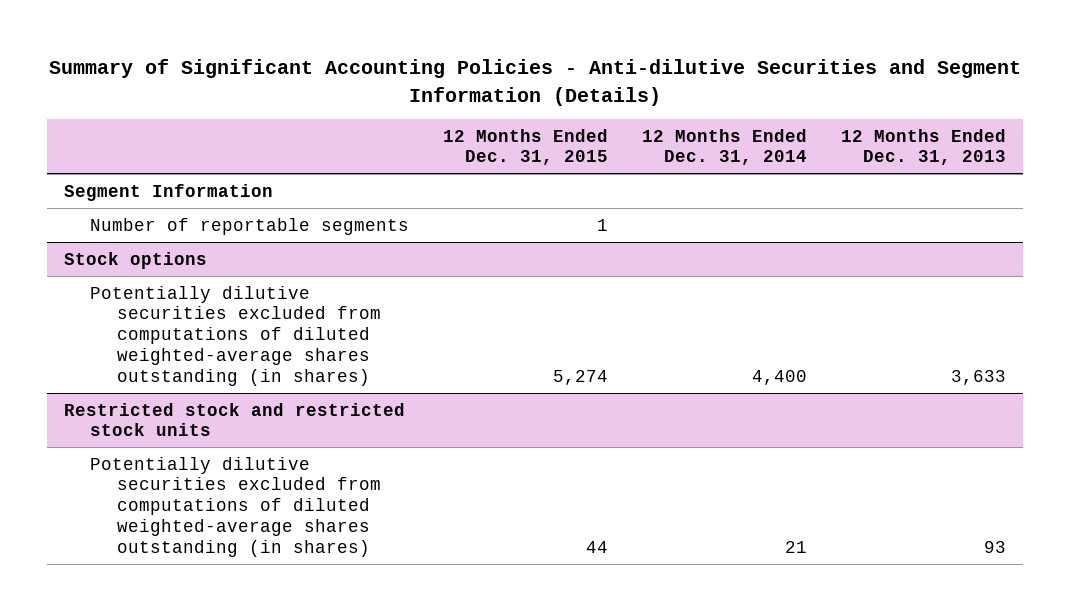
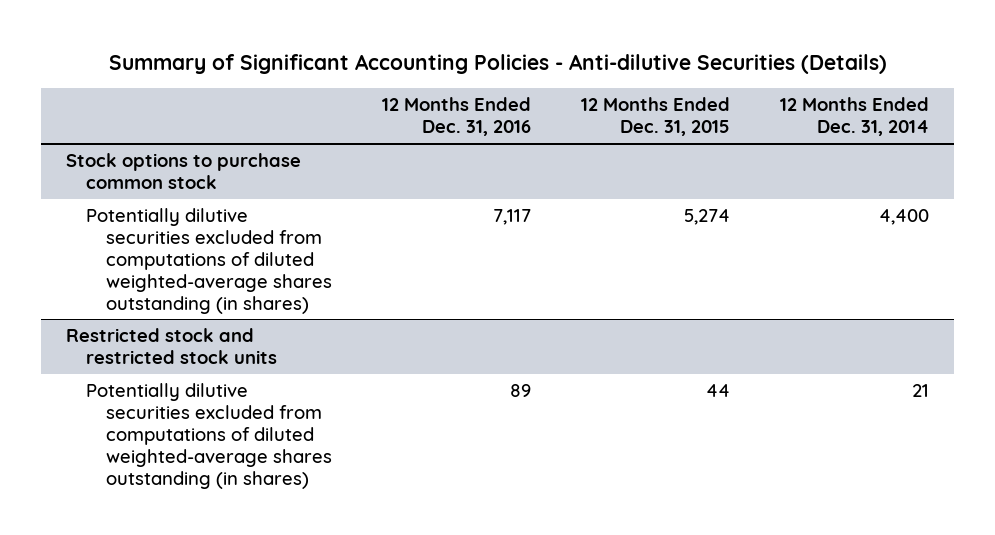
[49,59,1022,106] Summary of Significant Accounting Policies - Anti-dilutive Securities and Segment Information (Details) -> [108,53,887,74] Summary of Significant Accounting Policies - Anti-dilutive Securities (Details)
[840,128,1006,166] 12 Months Ended Dec. 31, 2013 -> none
none -> [382,97,532,137] 12 Months Ended Dec. 31, 2016
[64,183,274,201] Segment Information -> none
[90,217,410,235] Number of reportable segments -> none
[64,251,208,269] Stock options -> [66,153,302,189] Stock options to purchase common stock

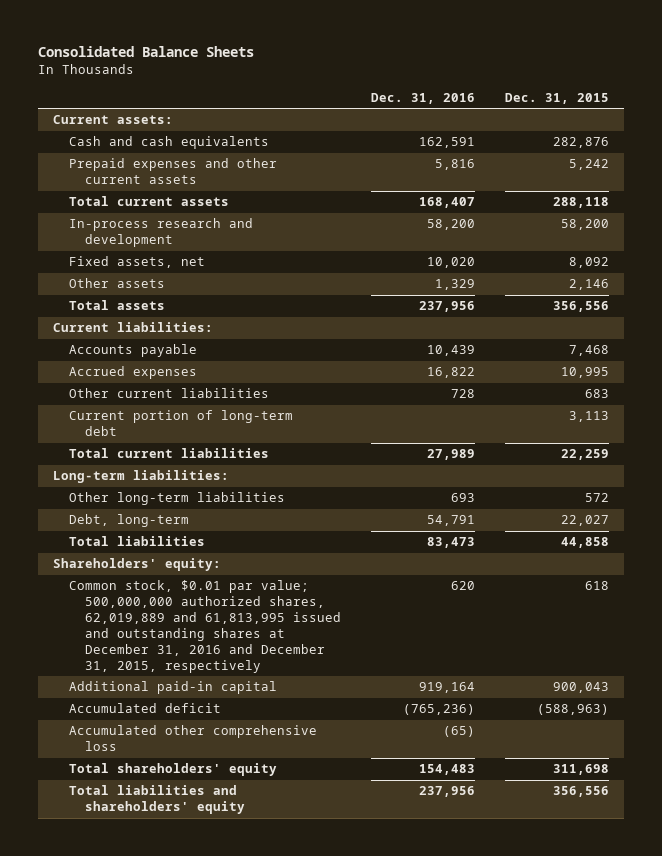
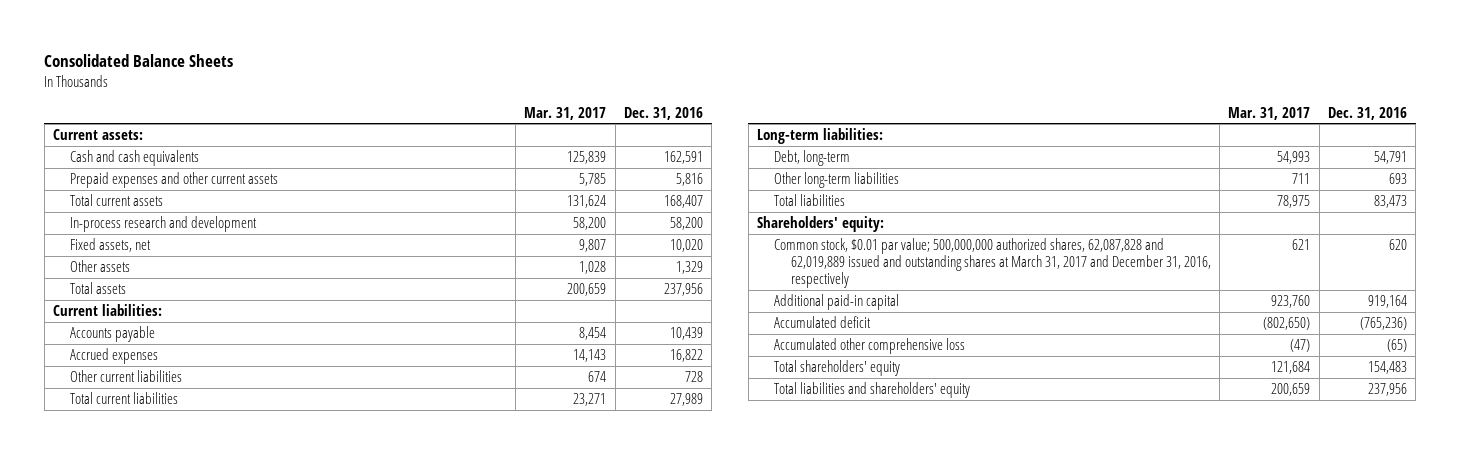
[505,92,610,104] Dec. 31, 2015 -> none
none -> [524,106,607,120] Mar. 31, 2017
[69,410,294,437] Current portion of long-term debt -> none
[69,492,286,506] Other long-term liabilities -> [773,171,899,188] Other long-term liabilities
[69,580,342,673] Common stock, $0.01 par value; 500,000,000 authorized shares, 62,019,889 and 61,813,995 issued and outstanding shares at December 31, 2016 and December 31, 2015, respectively -> [773,237,1211,289] Common stock, $0.01 par value; 500,000,000 authorized shares, 62,087,828 and 62,019,889 issued and outstanding shares at March 31, 2017 and December 31, 2016, respectively

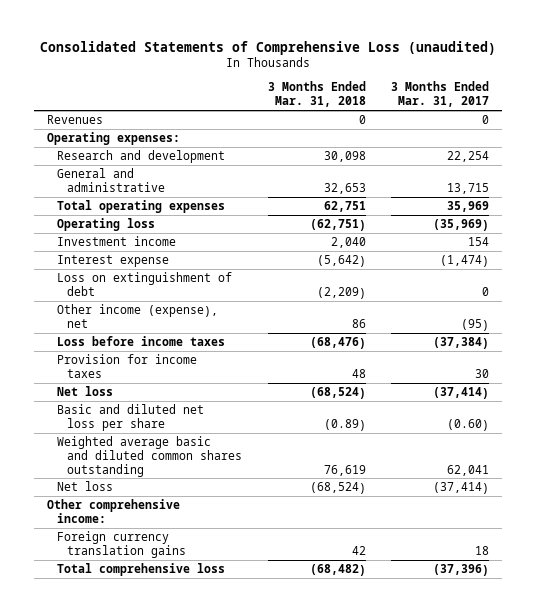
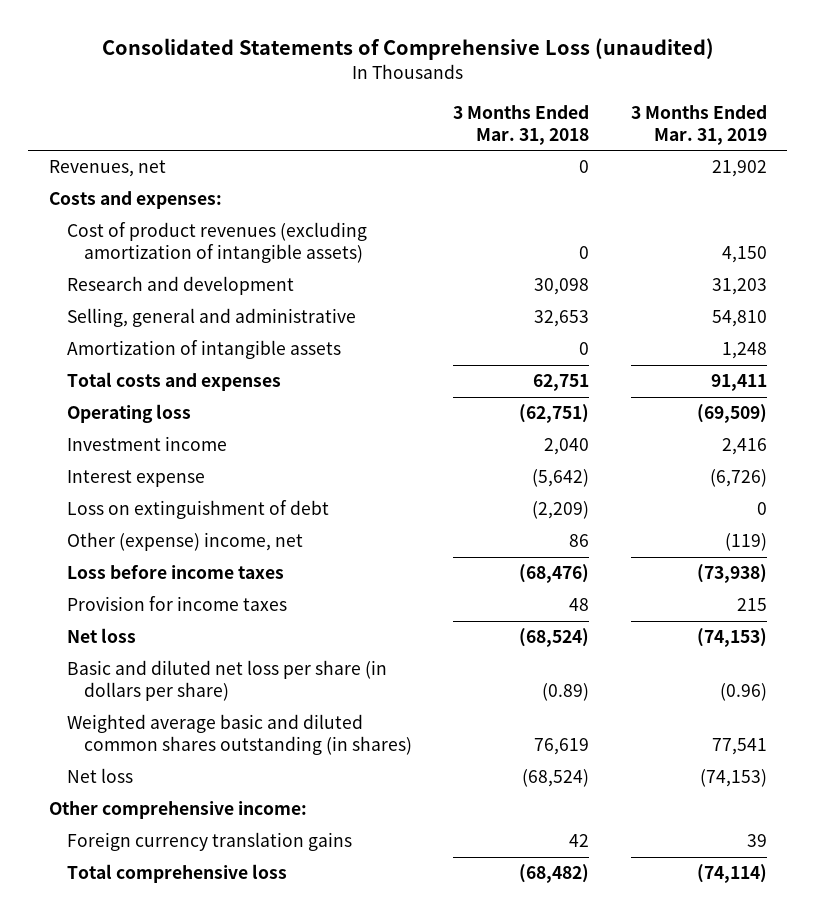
[391,81,490,108] 3 Months Ended Mar. 31, 2017 -> none
none -> [630,104,767,145] 3 Months Ended Mar. 31, 2019
[46,114,103,124] Revenues -> [49,160,167,178] Revenues, net
[46,131,180,145] Operating expenses: -> [49,191,223,210] Costs and expenses:
none -> [66,222,367,264] Cost of product revenues (excluding amortization of intangible assets)
[56,167,166,192] General and administrative -> [66,308,356,328] Selling, general and administrative
none -> [66,340,341,360] Amortization of intangible assets
[56,199,225,213] Total operating expenses -> [66,372,281,392] Total costs and expenses
[56,303,218,328] Other income (expense), net -> [66,532,303,552] Other (expense) income, net
[56,403,204,431] Basic and diluted net loss per share -> [66,660,387,702] Basic and diluted net loss per share (in dollars per share)
[56,435,243,477] Weighted average basic and diluted common shares outstanding -> [66,714,412,756] Weighted average basic and diluted common shares outstanding (in shares)

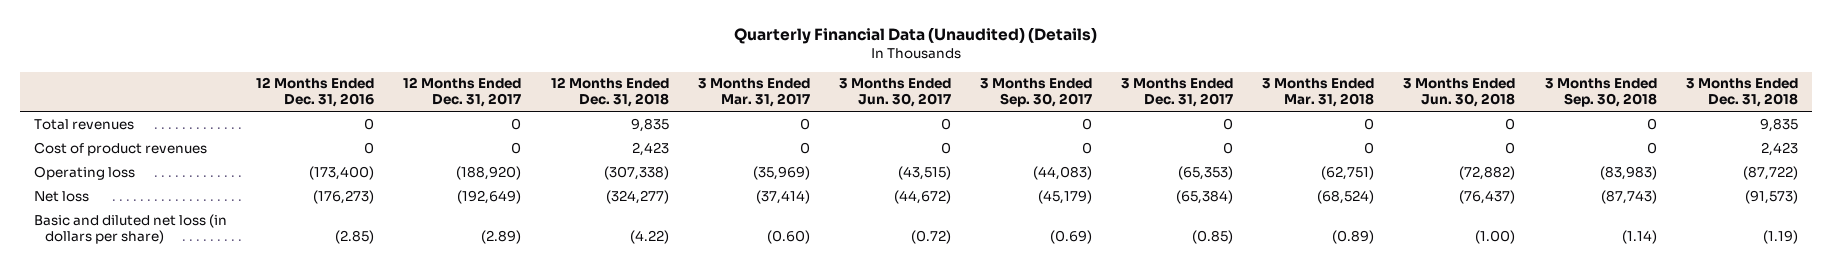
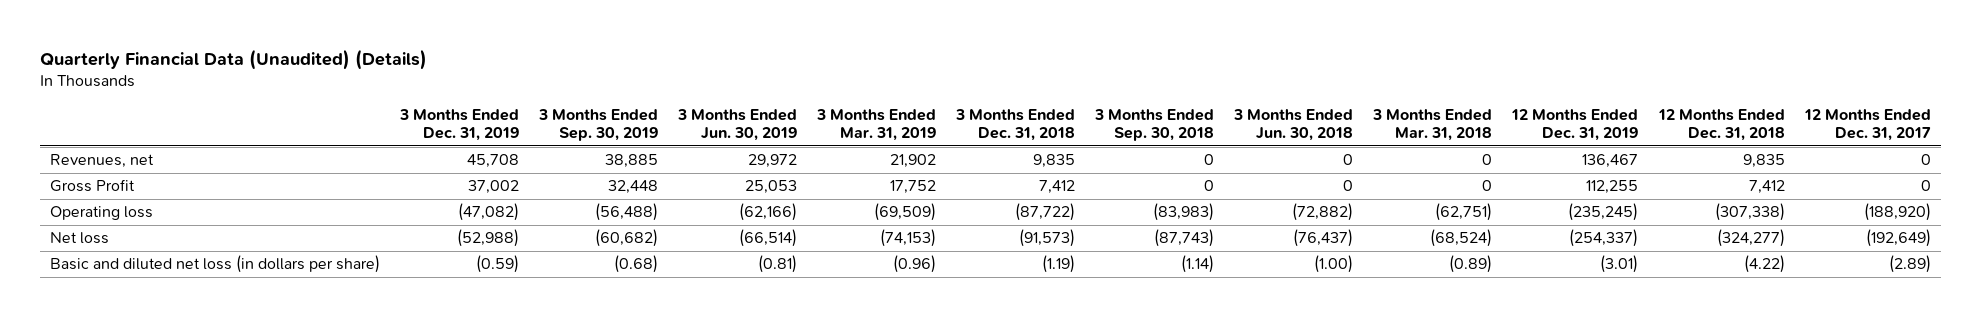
[256,77,375,108] 12 Months Ended Dec. 31, 2016 -> none
[697,78,810,108] 3 Months Ended Mar. 31, 2017 -> none
[838,78,951,108] 3 Months Ended Jun. 30, 2017 -> none
[979,78,1092,108] 3 Months Ended Sep. 30, 2017 -> none
[1121,78,1234,108] 3 Months Ended Dec. 31, 2017 -> none
none -> [399,109,520,142] 3 Months Ended Dec. 31, 2019
none -> [538,109,659,142] 3 Months Ended Sep. 30, 2019
none -> [677,109,798,142] 3 Months Ended Jun. 30, 2019
none -> [816,109,937,142] 3 Months Ended Mar. 31, 2019
none -> [1511,109,1639,142] 12 Months Ended Dec. 31, 2019
[34,141,208,156] Cost of product revenues -> none
[34,118,135,130] Total revenues -> [50,154,155,169] Revenues, net
none -> [50,179,136,193] Gross Profit

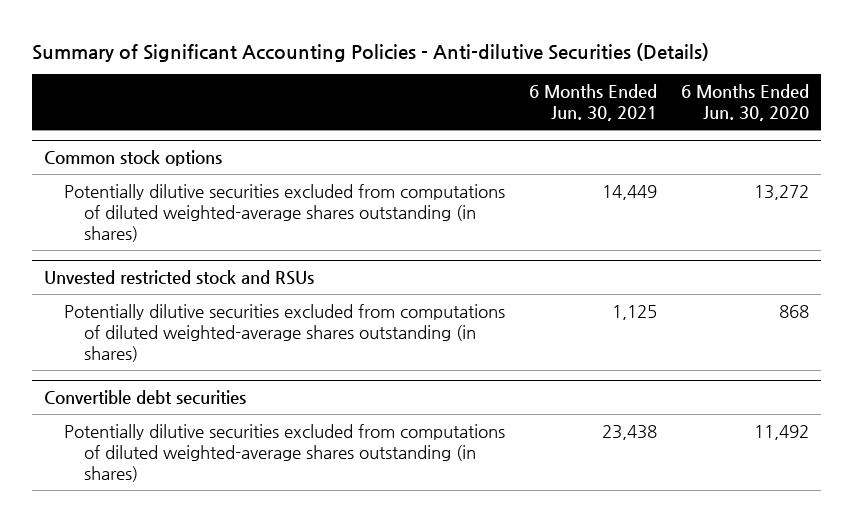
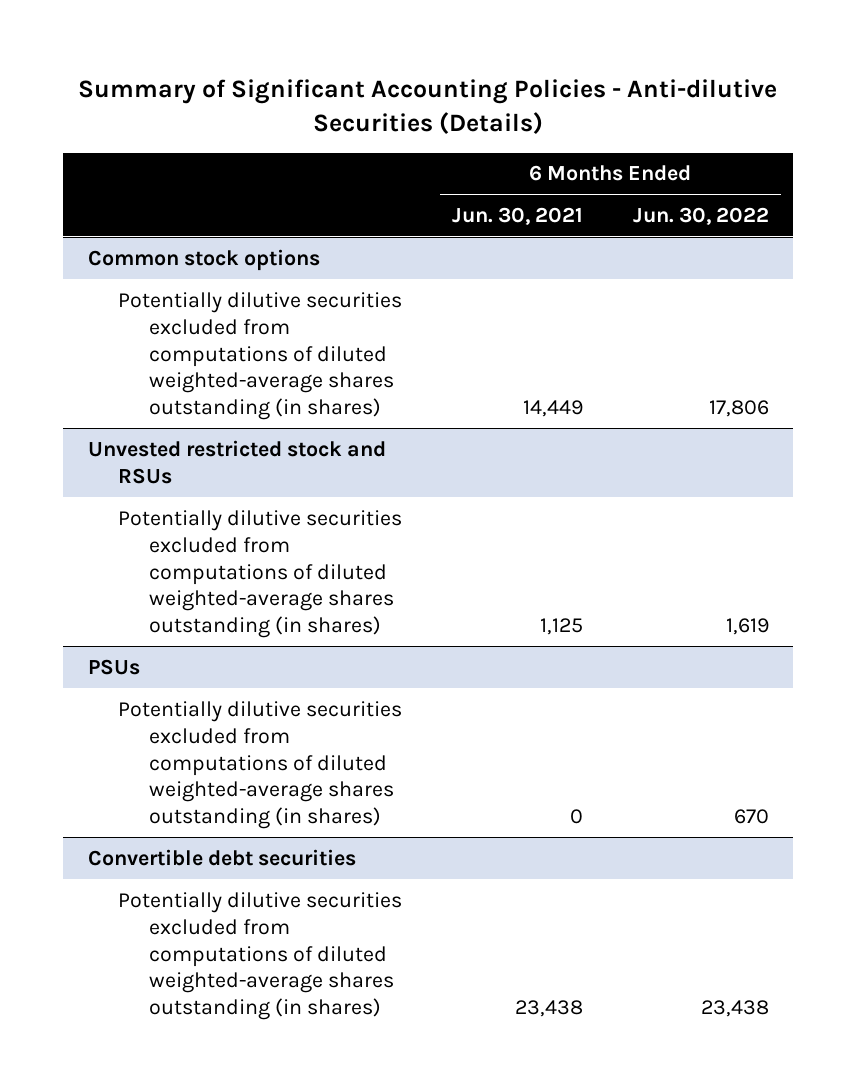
[681,83,810,121] 6 Months Ended Jun. 30, 2020 -> none
none -> [632,206,769,225] Jun. 30, 2022
none -> [88,658,141,675] PSUs
none -> [118,700,403,830] Potentially dilutive securities excluded from computations of diluted weighted-average shares outstanding (in shares)

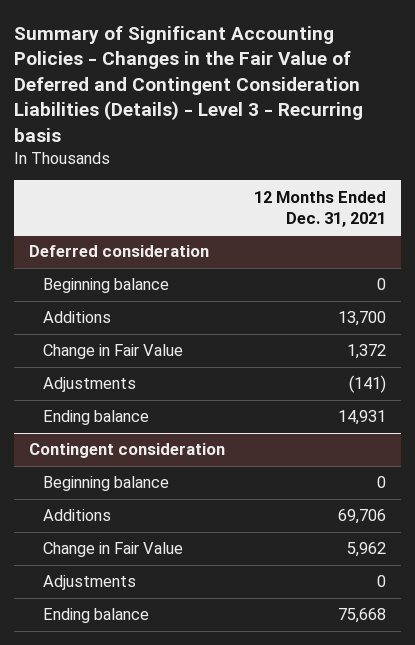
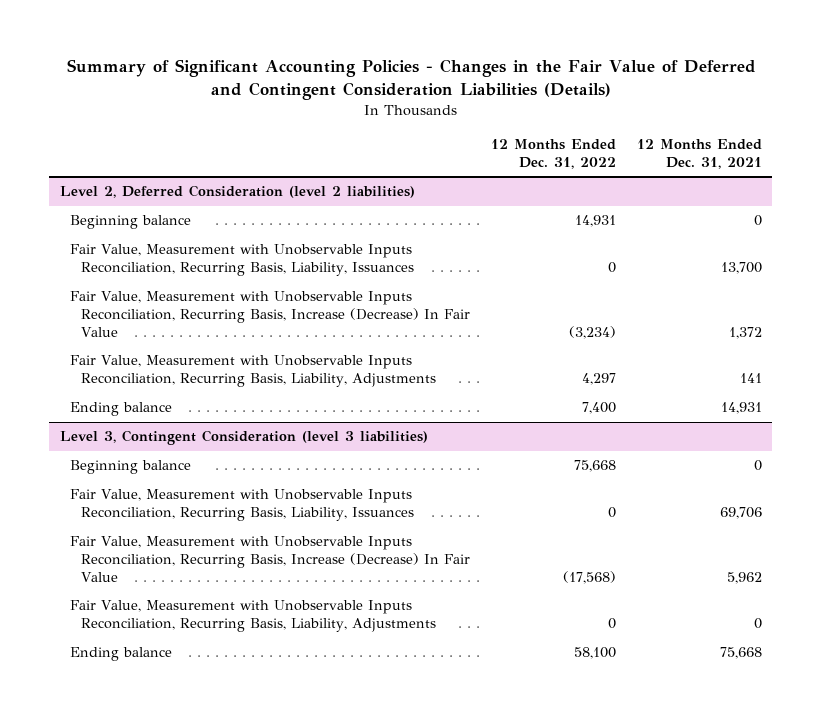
[14,25,364,142] Summary of Significant Accounting Policies - Changes in the Fair Value of Deferred and Contingent Consideration Liabilities (Details) - Level 3 - Recurring basis -> [66,59,756,101] Summary of Significant Accounting Policies - Changes in the Fair Value of Deferred and Contingent Consideration Liabilities (Details)
none -> [490,139,616,170] 12 Months Ended Dec. 31, 2022
[28,245,209,258] Deferred consideration -> none
none -> [59,185,415,199] Level 2, Deferred Consideration (level 2 liabilities)
[43,377,137,393] Adjustments -> none
[43,311,112,324] Additions -> [70,244,414,277] Fair Value, Measurement with Unobservable Inputs Reconciliation, Recurring Basis, Liability, Issuances
[43,344,184,360] Change in Fair Value -> [70,291,470,338] Fair Value, Measurement with Unobservable Inputs Reconciliation, Recurring Basis, Increase (Decrease) In Fair Value
none -> [70,355,436,388] Fair Value, Measurement with Unobservable Inputs Reconciliation, Recurring Basis, Liability, Adjustments
[28,443,225,459] Contingent consideration -> none
none -> [59,430,428,446] Level 3, Contingent Consideration (level 3 liabilities)
[43,509,112,522] Additions -> [70,489,414,522] Fair Value, Measurement with Unobservable Inputs Reconciliation, Recurring Basis, Liability, Issuances
[43,542,184,558] Change in Fair Value -> [70,536,470,583] Fair Value, Measurement with Unobservable Inputs Reconciliation, Recurring Basis, Increase (Decrease) In Fair Value
[43,575,137,591] Adjustments -> [70,600,436,633] Fair Value, Measurement with Unobservable Inputs Reconciliation, Recurring Basis, Liability, Adjustments

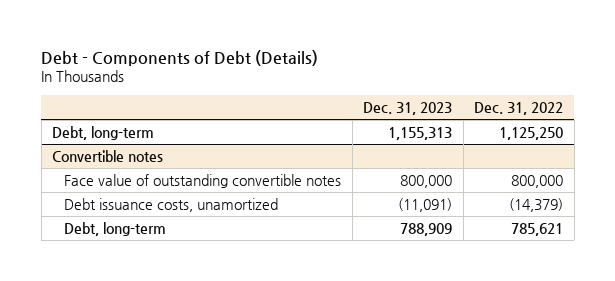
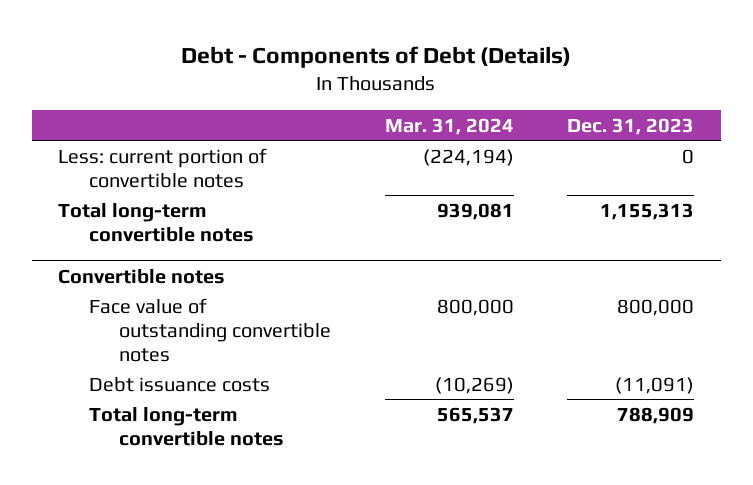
[474,101,564,115] Dec. 31, 2022 -> none
none -> [384,117,514,135] Mar. 31, 2024
none -> [58,147,268,188] Less: current portion of convertible notes
[52,126,155,141] Debt, long-term -> [58,202,254,242] Total long-term convertible notes
[64,198,279,213] Debt issuance costs, unamortized -> [88,376,270,392] Debt issuance costs
[64,222,167,237] Debt, long-term -> [88,406,285,446] Total long-term convertible notes

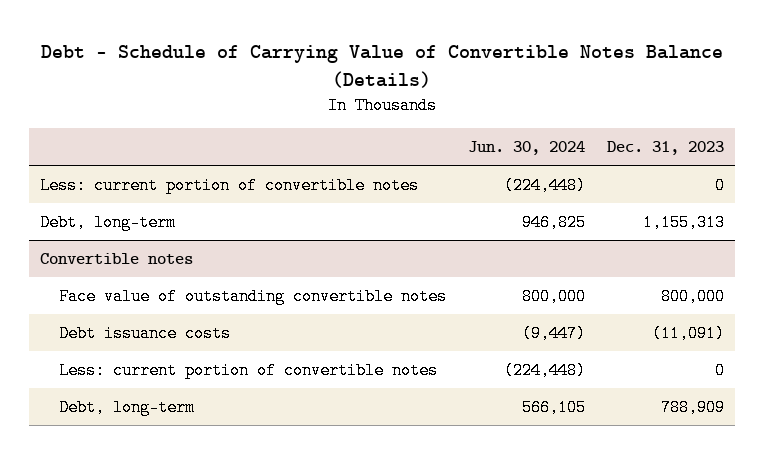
[181,45,572,68] Debt - Components of Debt (Details) -> [40,44,723,88] Debt - Schedule of Carrying Value of Convertible Notes Balance (Details)
[384,117,514,135] Mar. 31, 2024 -> none
none -> [467,141,585,156] Jun. 30, 2024
[58,202,254,242] Total long-term convertible notes -> [40,213,177,231] Debt, long-term
none -> [59,361,439,379] Less: current portion of convertible notes
[88,406,285,446] Total long-term convertible notes -> [59,398,196,416] Debt, long-term

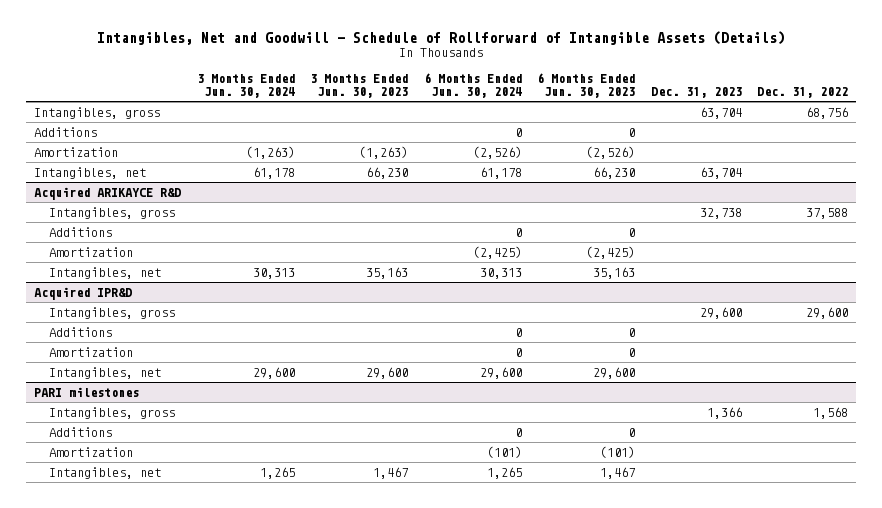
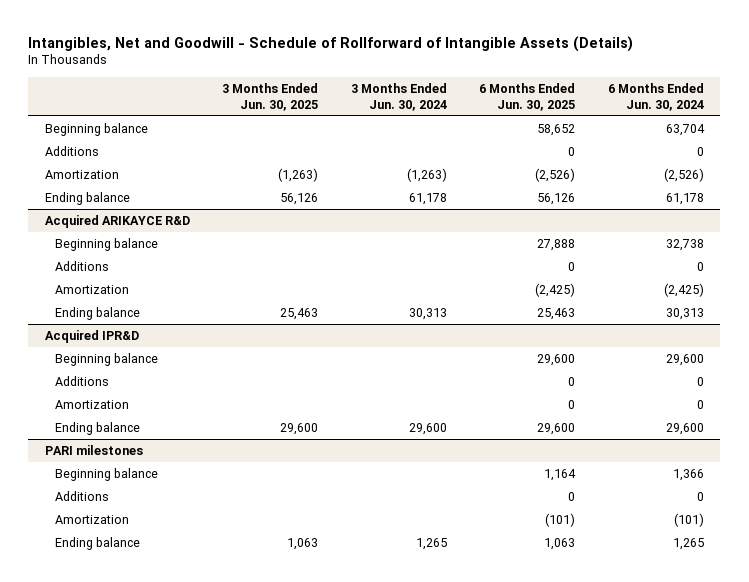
[310,73,409,99] 3 Months Ended Jun. 30, 2023 -> none
[537,72,636,99] 6 Months Ended Jun. 30, 2023 -> none
[650,87,742,99] Dec. 31, 2023 -> none
[757,87,849,99] Dec. 31, 2022 -> none
none -> [222,82,319,111] 3 Months Ended Jun. 30, 2025
none -> [479,82,576,111] 6 Months Ended Jun. 30, 2025
[34,106,161,119] Intangibles, gross -> none
none -> [44,123,148,137] Beginning balance
[34,166,147,179] Intangibles, net -> [44,192,130,206] Ending balance
[49,206,176,219] Intangibles, gross -> none
none -> [55,238,159,252] Beginning balance
[49,266,162,279] Intangibles, net -> [55,307,141,321] Ending balance
[49,306,176,319] Intangibles, gross -> none
none -> [55,353,159,367] Beginning balance
[49,366,162,379] Intangibles, net -> [55,422,141,436] Ending balance
[49,406,176,419] Intangibles, gross -> none
none -> [55,468,159,482] Beginning balance
[49,466,162,479] Intangibles, net -> [55,537,141,551] Ending balance

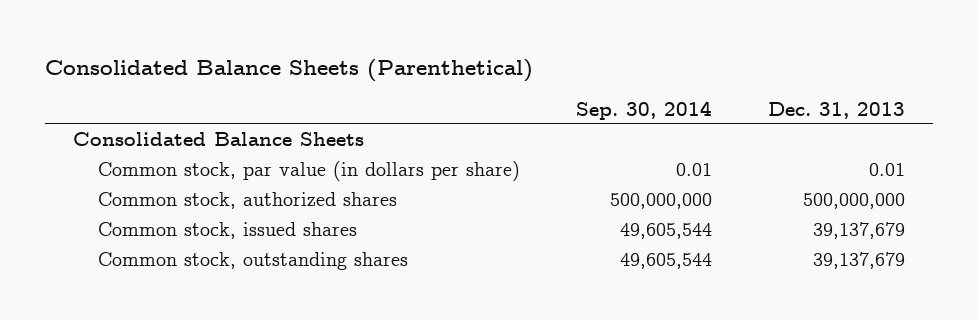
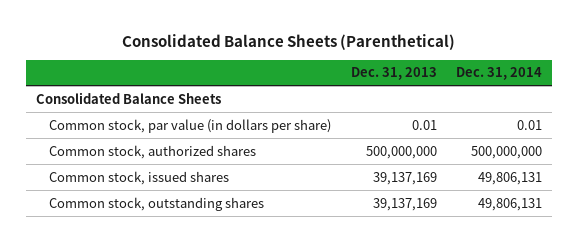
[575,100,712,120] Sep. 30, 2014 -> none
none -> [456,67,543,81] Dec. 31, 2014
[812,222,905,240] 39,137,679 -> [372,171,437,185] 39,137,169
[812,252,905,270] 39,137,679 -> [372,197,437,211] 39,137,169

